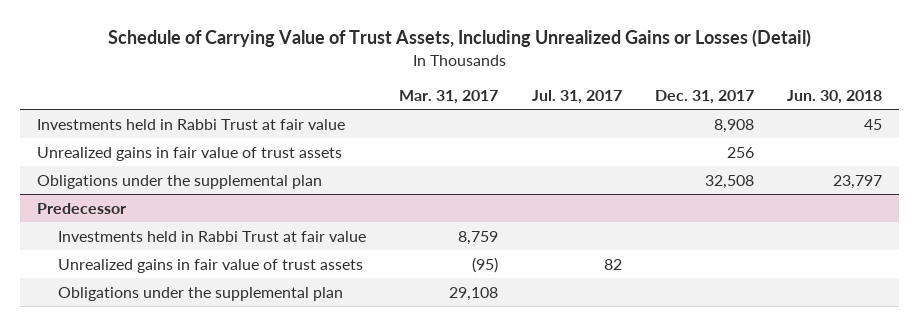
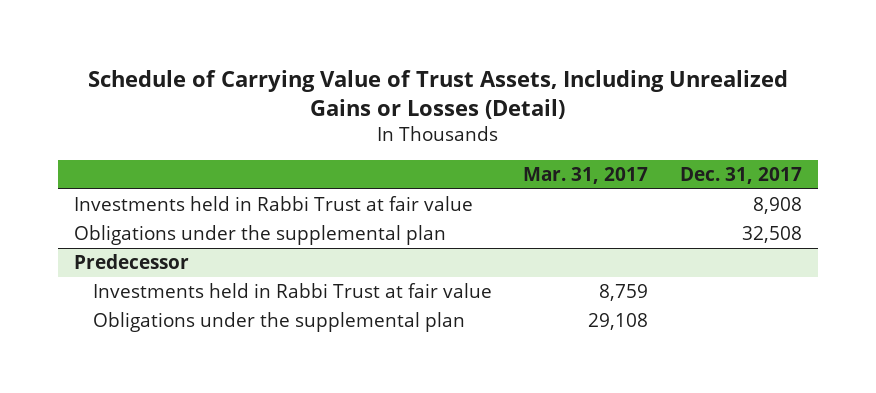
[531,90,622,105] Jul. 31, 2017 -> none
[787,90,883,105] Jun. 30, 2018 -> none
[36,146,342,161] Unrealized gains in fair value of trust assets -> none
[57,258,363,273] Unrealized gains in fair value of trust assets -> none

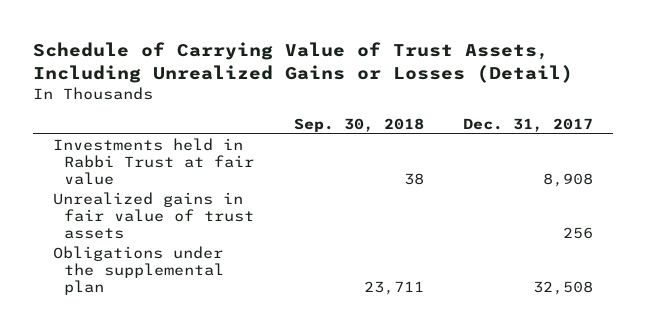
[523,167,649,185] Mar. 31, 2017 -> none
none -> [293,117,424,132] Sep. 30, 2018
none -> [53,192,255,240] Unrealized gains in fair value of trust assets
[73,253,189,269] Predecessor -> none
[92,282,492,298] Investments held in Rabbi Trust at fair value -> none
[92,311,465,332] Obligations under the supplemental plan -> none

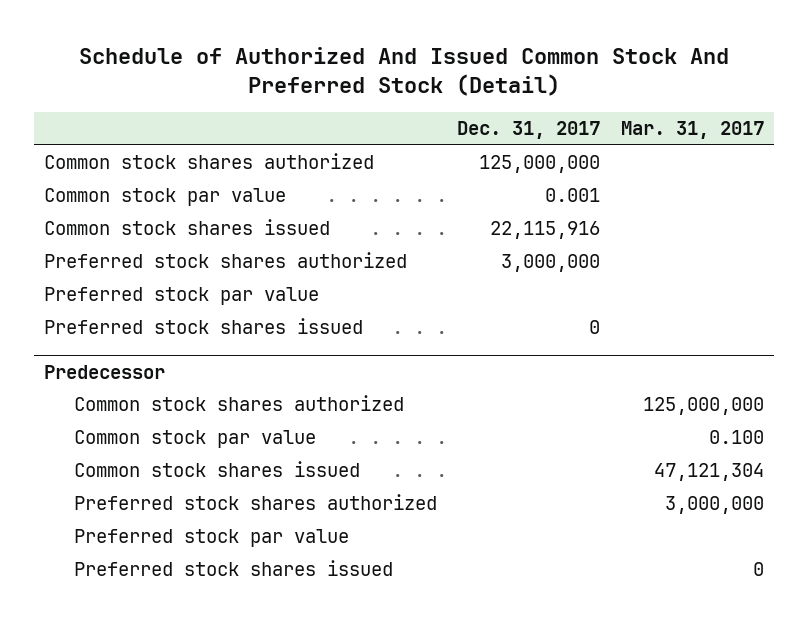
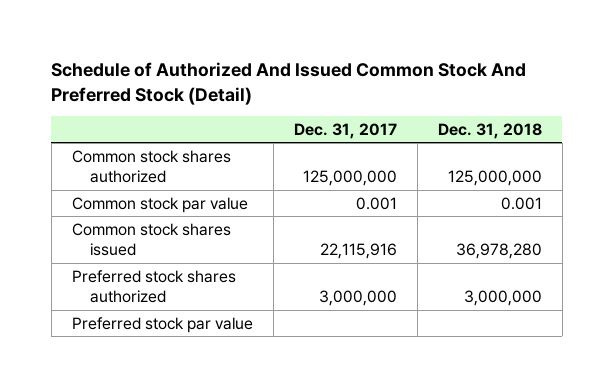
[620,121,764,140] Mar. 31, 2017 -> none
none -> [437,123,542,140] Dec. 31, 2018
[44,318,364,335] Preferred stock shares issued -> none
[44,364,166,379] Predecessor -> none
[74,395,405,412] Common stock shares authorized -> none
[74,430,317,449] Common stock par value -> none
[74,461,361,478] Common stock shares issued -> none
[74,494,438,511] Preferred stock shares authorized -> none
[74,529,350,548] Preferred stock par value -> none
[74,560,394,577] Preferred stock shares issued -> none

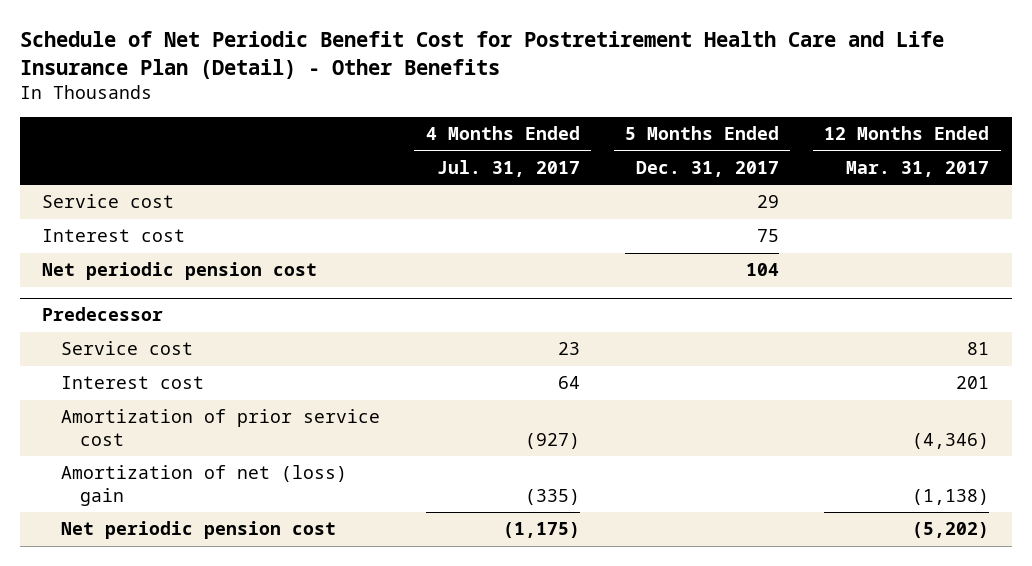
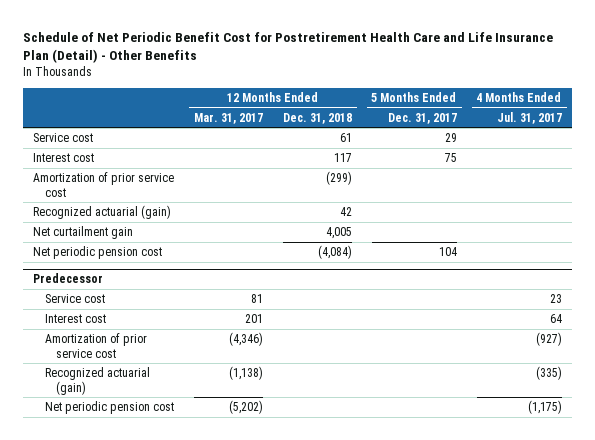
none -> [282,112,352,124] Dec. 31, 2018
none -> [33,172,175,197] Amortization of prior service cost
none -> [33,205,172,220] Recognized actuarial (gain)
none -> [33,226,134,240] Net curtailment gain
[61,465,348,506] Amortization of net (loss) gain -> [44,367,150,395] Recognized actuarial (gain)

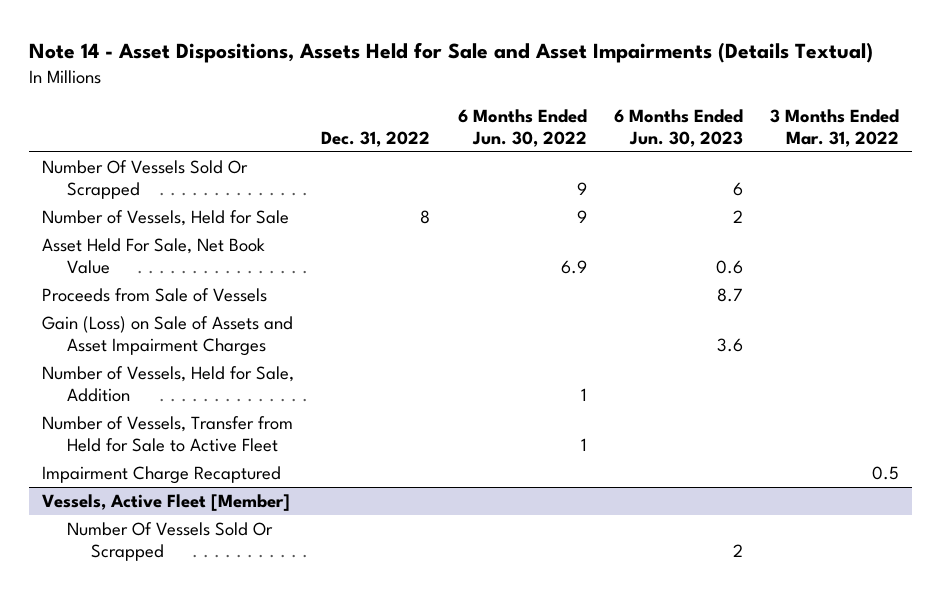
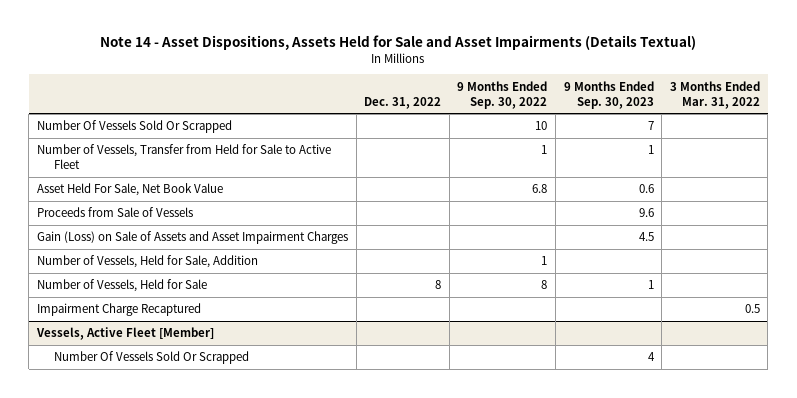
[457,108,587,147] 6 Months Ended Jun. 30, 2022 -> none
[613,108,743,147] 6 Months Ended Jun. 30, 2023 -> none
none -> [457,80,548,109] 9 Months Ended Sep. 30, 2022
none -> [563,80,654,109] 9 Months Ended Sep. 30, 2023
[42,416,294,452] Number of Vessels, Transfer from Held for Sale to Active Fleet -> [37,144,332,170] Number of Vessels, Transfer from Held for Sale to Active Fleet
[42,210,290,227] Number of Vessels, Held for Sale -> [37,279,208,293] Number of Vessels, Held for Sale

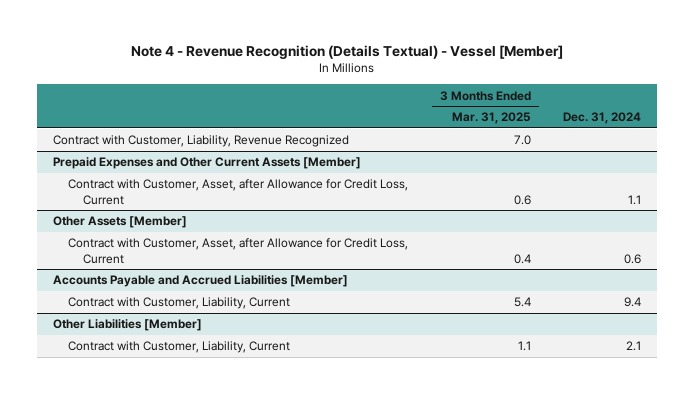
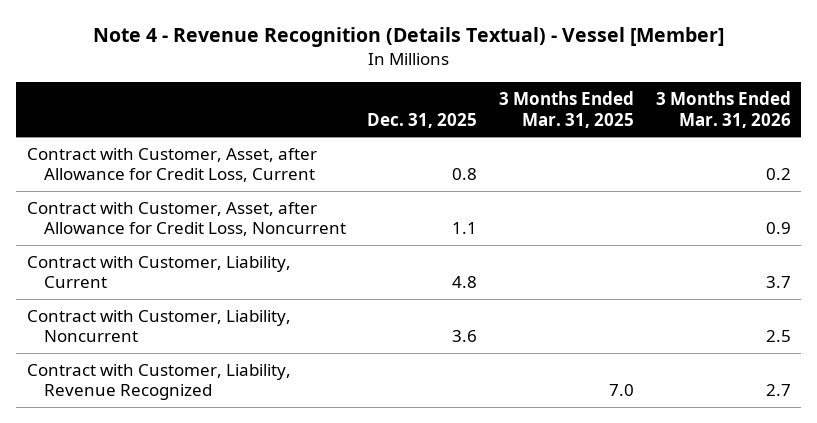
[563,112,642,125] Dec. 31, 2024 -> none
none -> [367,112,478,128] Dec. 31, 2025
none -> [655,91,791,128] 3 Months Ended Mar. 31, 2026
none -> [26,147,317,183] Contract with Customer, Asset, after Allowance for Credit Loss, Current
none -> [26,201,346,237] Contract with Customer, Asset, after Allowance for Credit Loss, Noncurrent
none -> [26,255,291,289] Contract with Customer, Liability, Current
none -> [26,309,291,343] Contract with Customer, Liability, Noncurrent
[53,157,362,170] Prepaid Expenses and Other Current Assets [Member] -> none
[68,179,409,205] Contract with Customer, Asset, after Allowance for Credit Loss, Current -> none
[53,216,188,229] Other Assets [Member] -> none
[68,238,409,264] Contract with Customer, Asset, after Allowance for Credit Loss, Current -> none
[53,275,349,288] Accounts Payable and Accrued Liabilities [Member] -> none
[68,297,291,310] Contract with Customer, Liability, Current -> none
[53,319,203,332] Other Liabilities [Member] -> none
[68,341,291,354] Contract with Customer, Liability, Current -> none

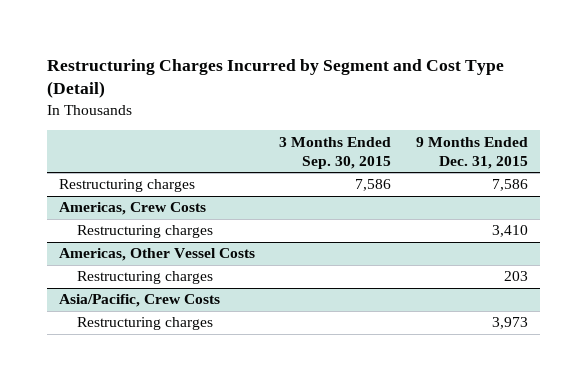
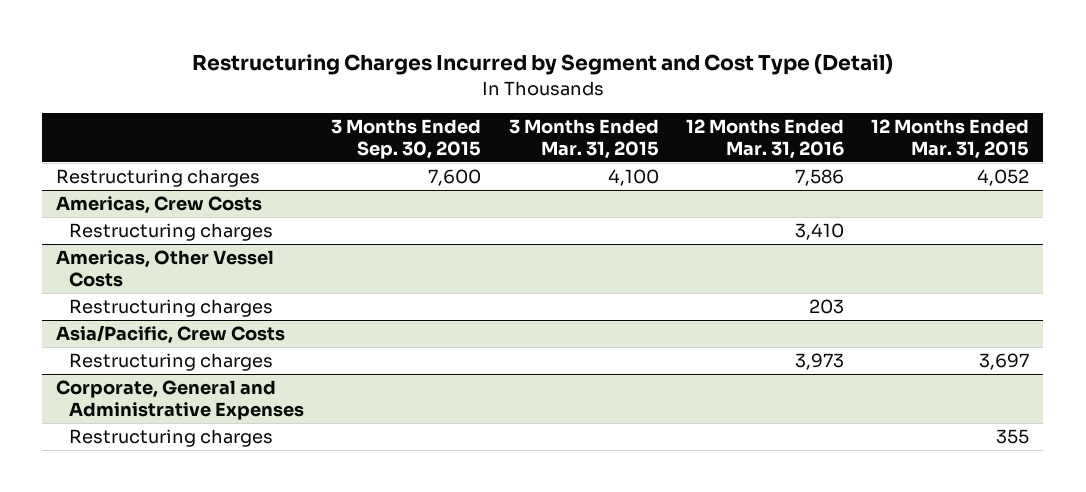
[415,136,528,169] 9 Months Ended Dec. 31, 2015 -> none
none -> [508,118,659,159] 3 Months Ended Mar. 31, 2015
none -> [686,118,845,159] 12 Months Ended Mar. 31, 2016
none -> [871,118,1030,159] 12 Months Ended Mar. 31, 2015
[355,179,392,192] 7,586 -> [428,169,482,187] 7,600
none -> [56,380,305,421] Corporate, General and Administrative Expenses
none -> [69,429,274,448] Restructuring charges

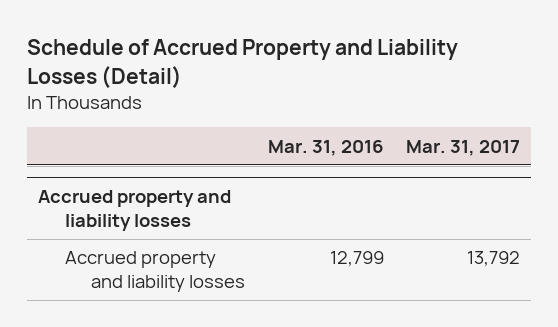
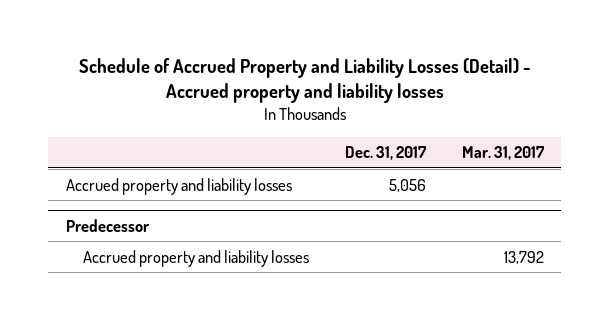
[26,39,458,88] Schedule of Accrued Property and Liability Losses (Detail) -> [78,57,531,104] Schedule of Accrued Property and Liability Losses (Detail) - Accrued property and liability losses
[267,139,384,156] Mar. 31, 2016 -> none
none -> [344,146,427,161] Dec. 31, 2017
none -> [65,177,292,195] Accrued property and liability losses
[38,190,232,232] Accrued property and liability losses -> [65,218,150,232] Predecessor

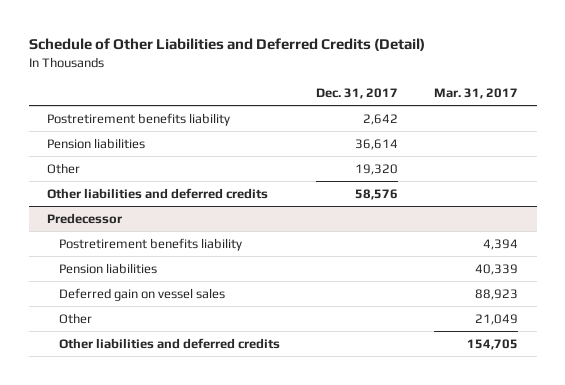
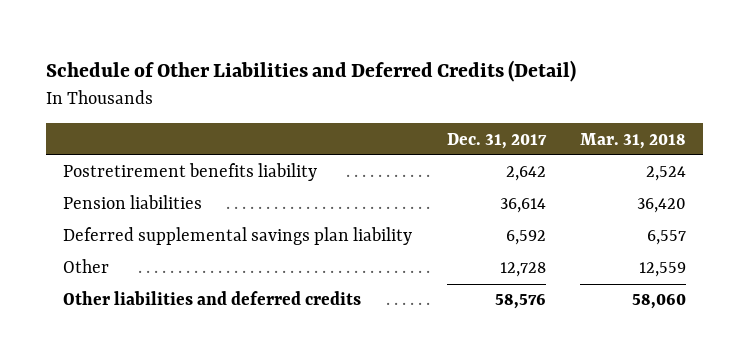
[434,88,519,100] Mar. 31, 2017 -> none
none -> [579,132,686,149] Mar. 31, 2018
none -> [63,227,413,246] Deferred supplemental savings plan liability
[355,163,399,175] 19,320 -> [499,262,546,278] 12,728
[46,212,122,224] Predecessor -> none
[58,237,242,251] Postretirement benefits liability -> none
[58,262,157,274] Pension liabilities -> none
[58,287,225,301] Deferred gain on vessel sales -> none
[58,312,92,324] Other -> none
[58,337,280,349] Other liabilities and deferred credits -> none

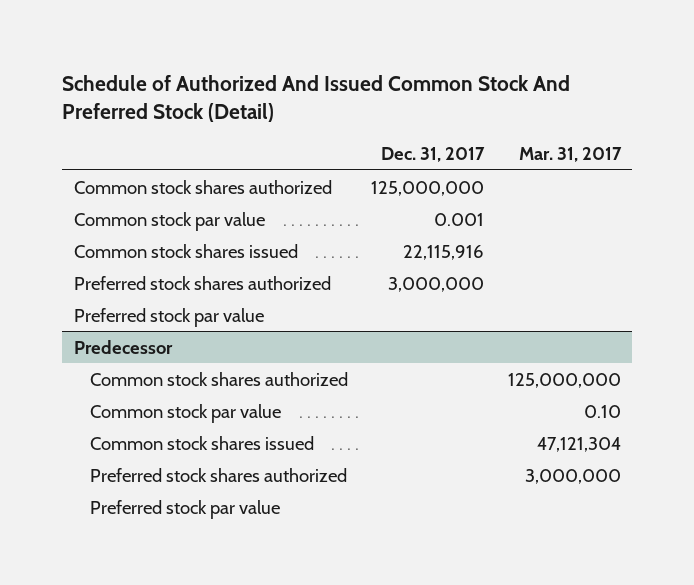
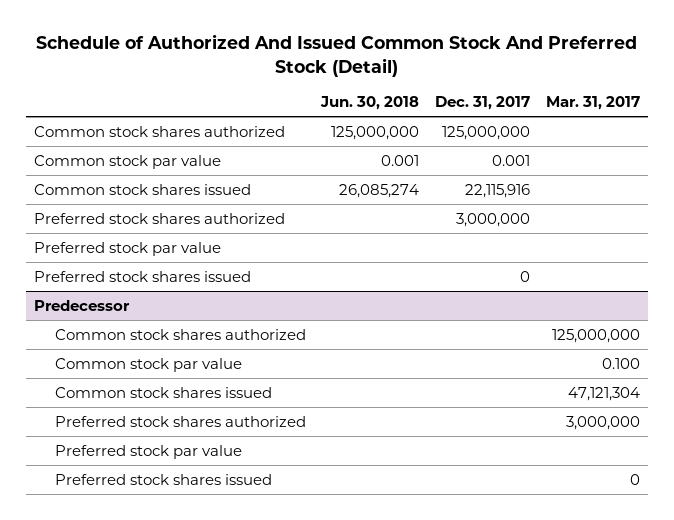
none -> [320,96,420,111] Jun. 30, 2018
none -> [33,270,251,282] Preferred stock shares issued
[583,404,621,418] 0.10 -> [601,357,640,369] 0.100
none -> [54,473,272,485] Preferred stock shares issued

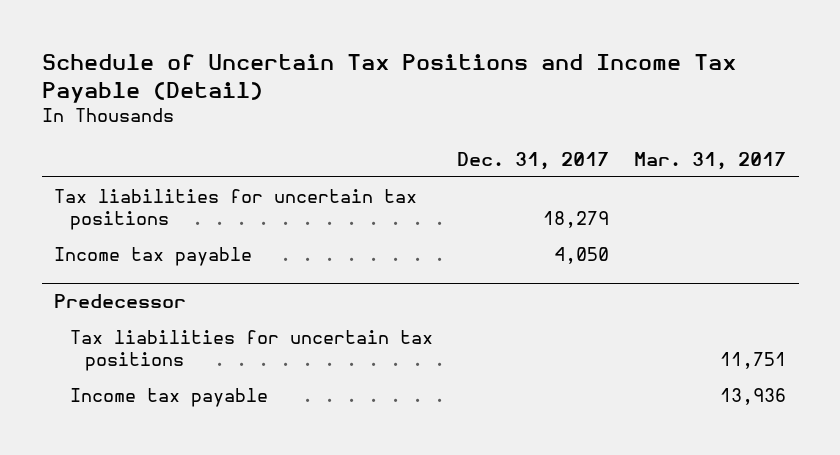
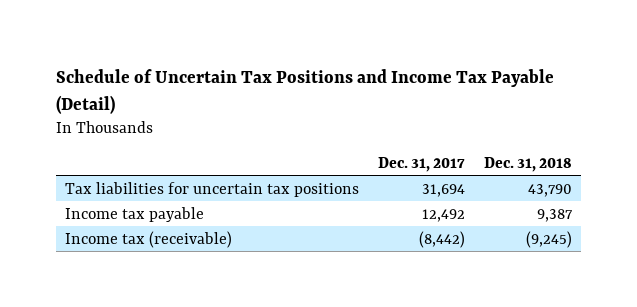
[634,151,787,170] Mar. 31, 2017 -> none
none -> [483,156,572,172] Dec. 31, 2018
[53,294,186,309] Predecessor -> none
[69,330,433,372] Tax liabilities for uncertain tax positions -> none
[69,388,268,408] Income tax payable -> none
[543,211,610,229] 18,279 -> [421,183,465,197] 31,694
[554,247,610,265] 4,050 -> [421,208,465,222] 12,492
none -> [65,230,233,248] Income tax (receivable)

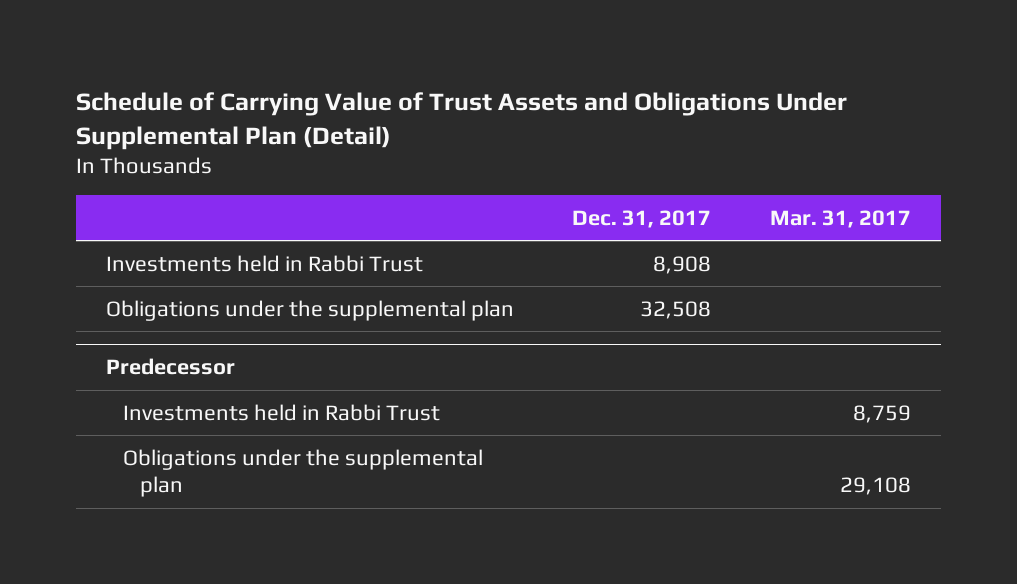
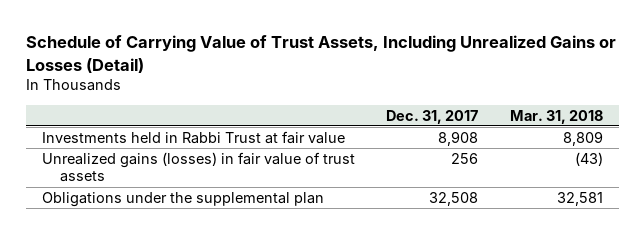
[76,92,848,150] Schedule of Carrying Value of Trust Assets and Obligations Under Supplemental Plan (Detail) -> [25,35,616,73] Schedule of Carrying Value of Trust Assets, Including Unrealized Gains or Losses (Detail)
[770,209,912,228] Mar. 31, 2017 -> none
none -> [509,109,603,124] Mar. 31, 2018
[105,254,423,272] Investments held in Rabbi Trust -> [41,130,345,144] Investments held in Rabbi Trust at fair value
none -> [41,151,355,183] Unrealized gains (losses) in fair value of trust assets
[105,358,235,376] Predecessor -> none
[122,403,440,421] Investments held in Rabbi Trust -> none
[122,448,483,498] Obligations under the supplemental plan -> none

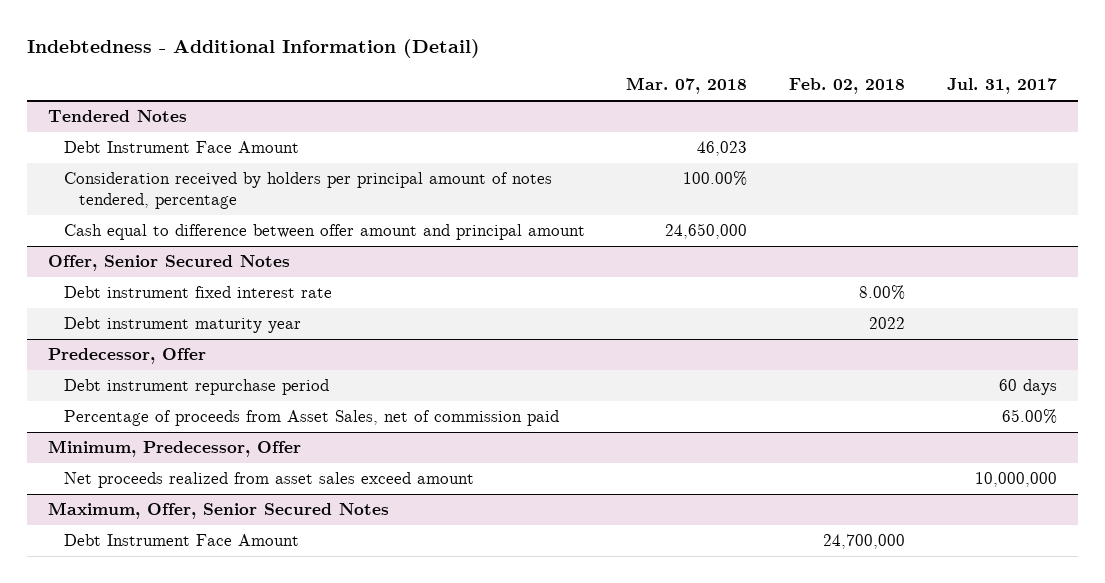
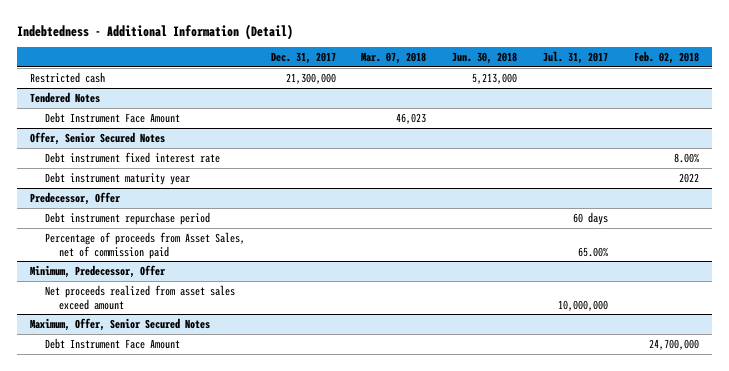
none -> [270,52,336,65] Dec. 31, 2017
none -> [452,52,518,65] Jun. 30, 2018
none -> [30,71,106,83] Restricted cash
[63,172,552,210] Consideration received by holders per principal amount of notes tendered, percentage -> none
[63,224,585,241] Cash equal to difference between offer amount and principal amount -> none

